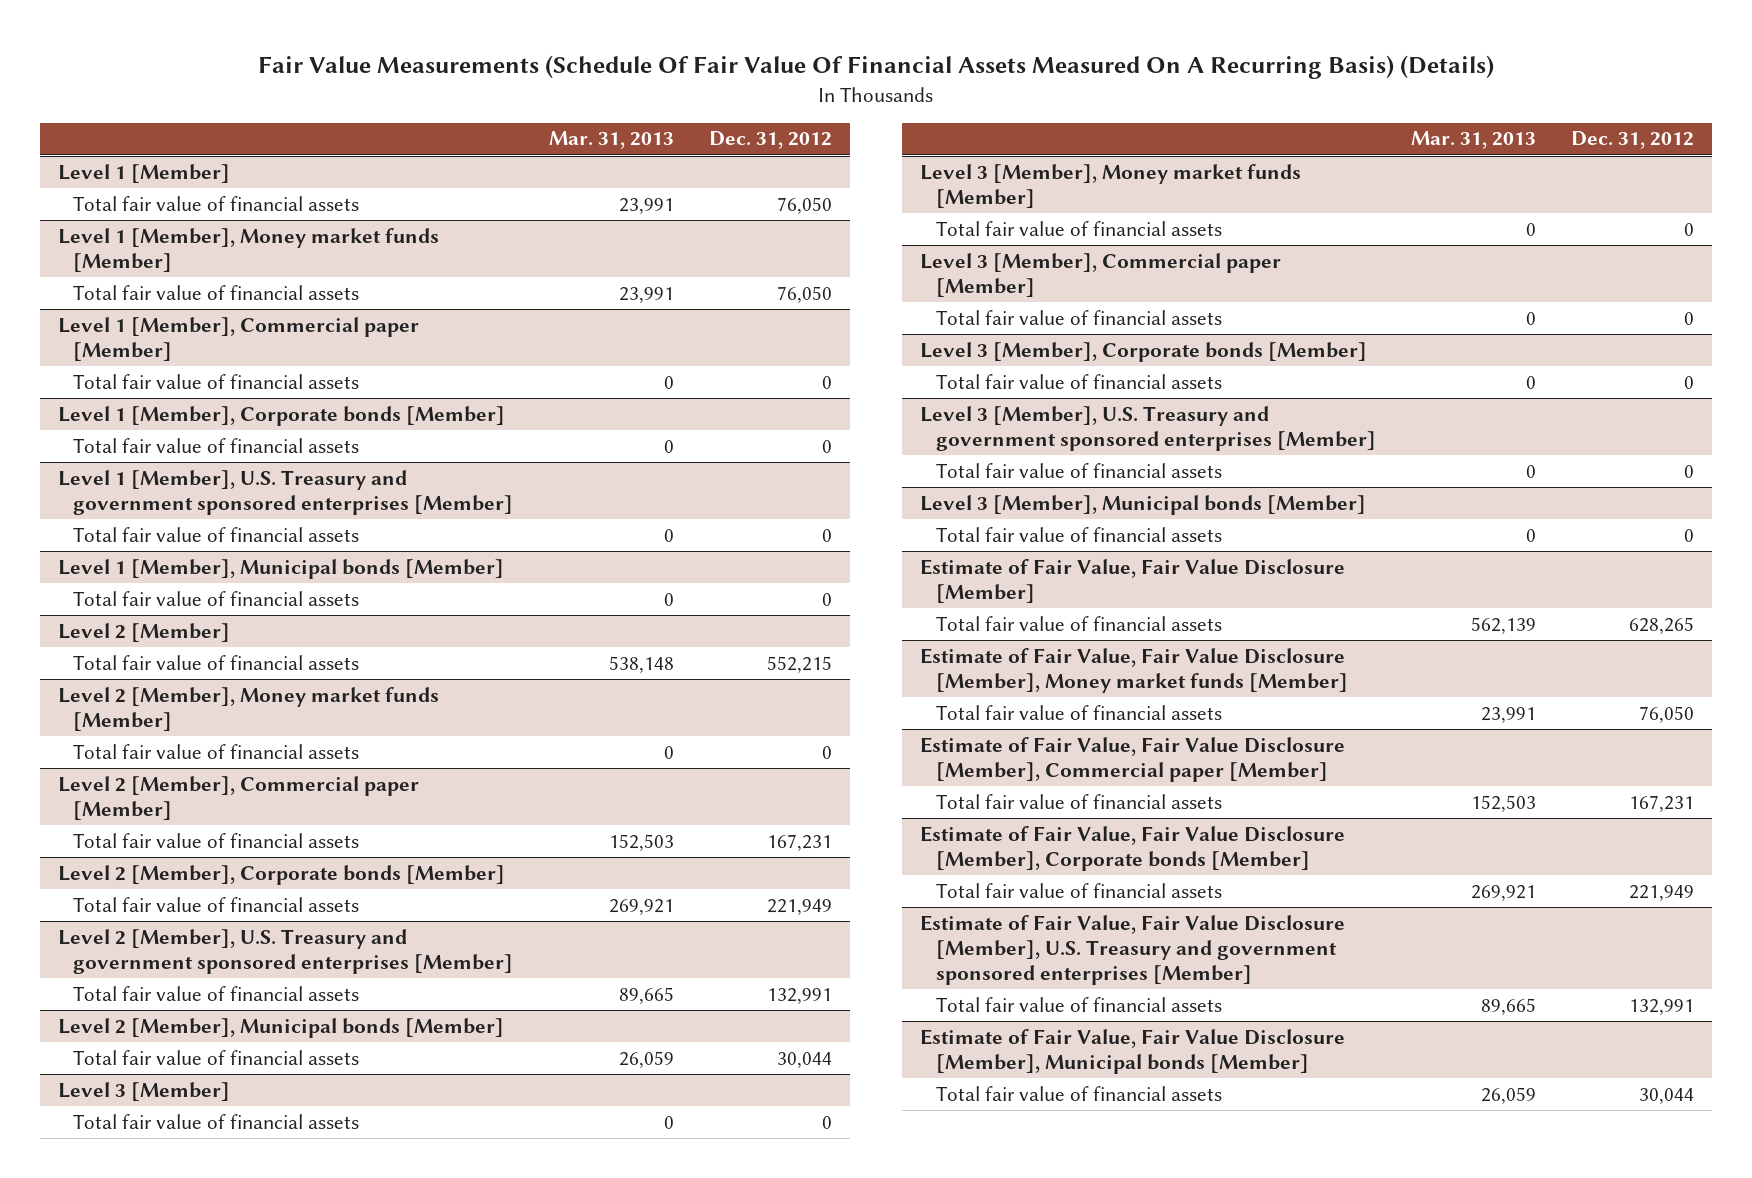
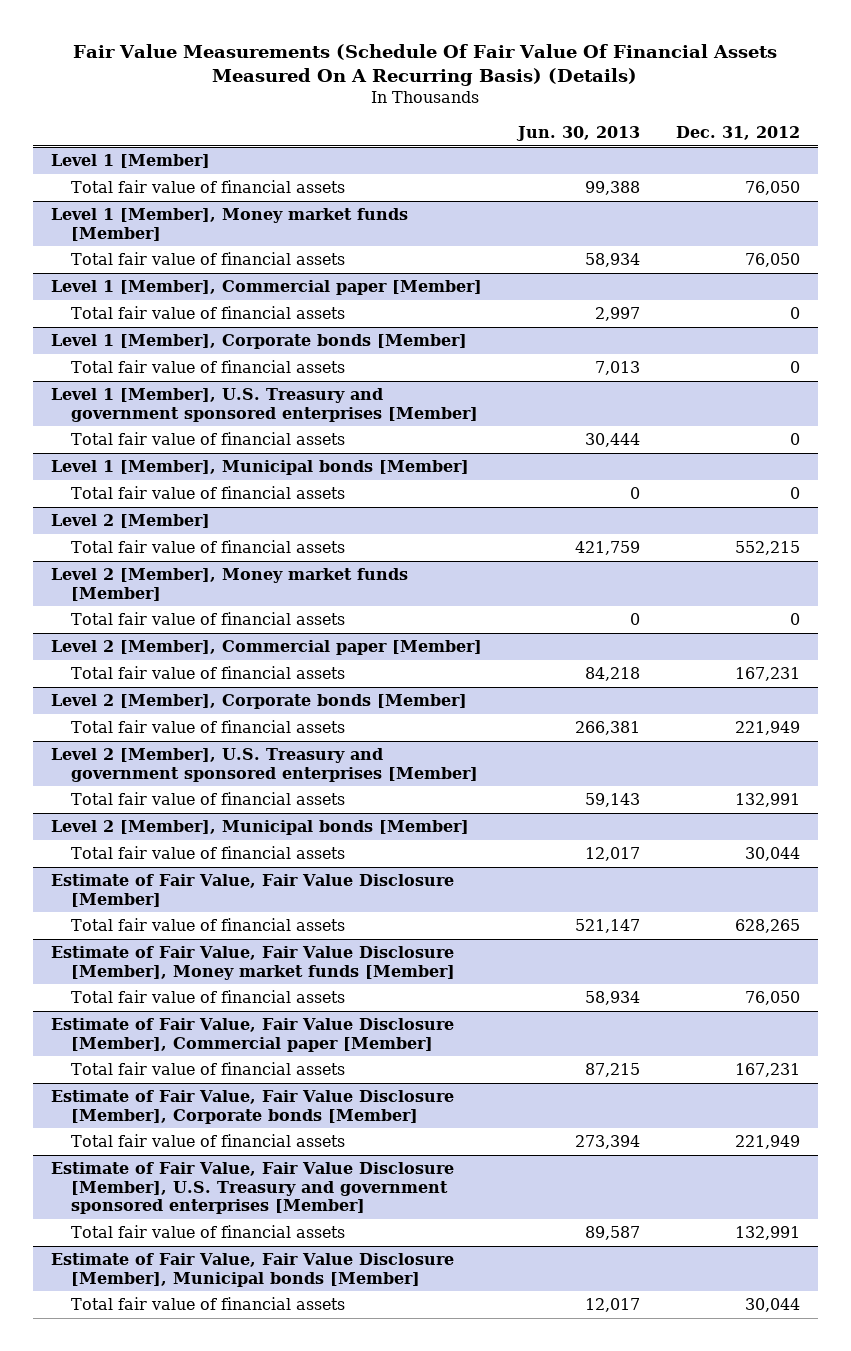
[548,131,674,150] Mar. 31, 2013 -> none
none -> [515,125,640,141] Jun. 30, 2013
[57,1081,230,1101] Level 3 [Member] -> none
[73,1113,360,1129] Total fair value of financial assets -> none
[920,163,1302,208] Level 3 [Member], Money market funds [Member] -> none
[935,220,1222,236] Total fair value of financial assets -> none
[920,252,1282,297] Level 3 [Member], Commercial paper [Member] -> none
[935,309,1222,325] Total fair value of financial assets -> none
[920,341,1368,362] Level 3 [Member], Corporate bonds [Member] -> none
[935,373,1222,389] Total fair value of financial assets -> none
[920,405,1376,451] Level 3 [Member], U.S. Treasury and government sponsored enterprises [Member] -> none
[935,462,1222,478] Total fair value of financial assets -> none
[920,494,1367,515] Level 3 [Member], Municipal bonds [Member] -> none
[935,526,1222,542] Total fair value of financial assets -> none

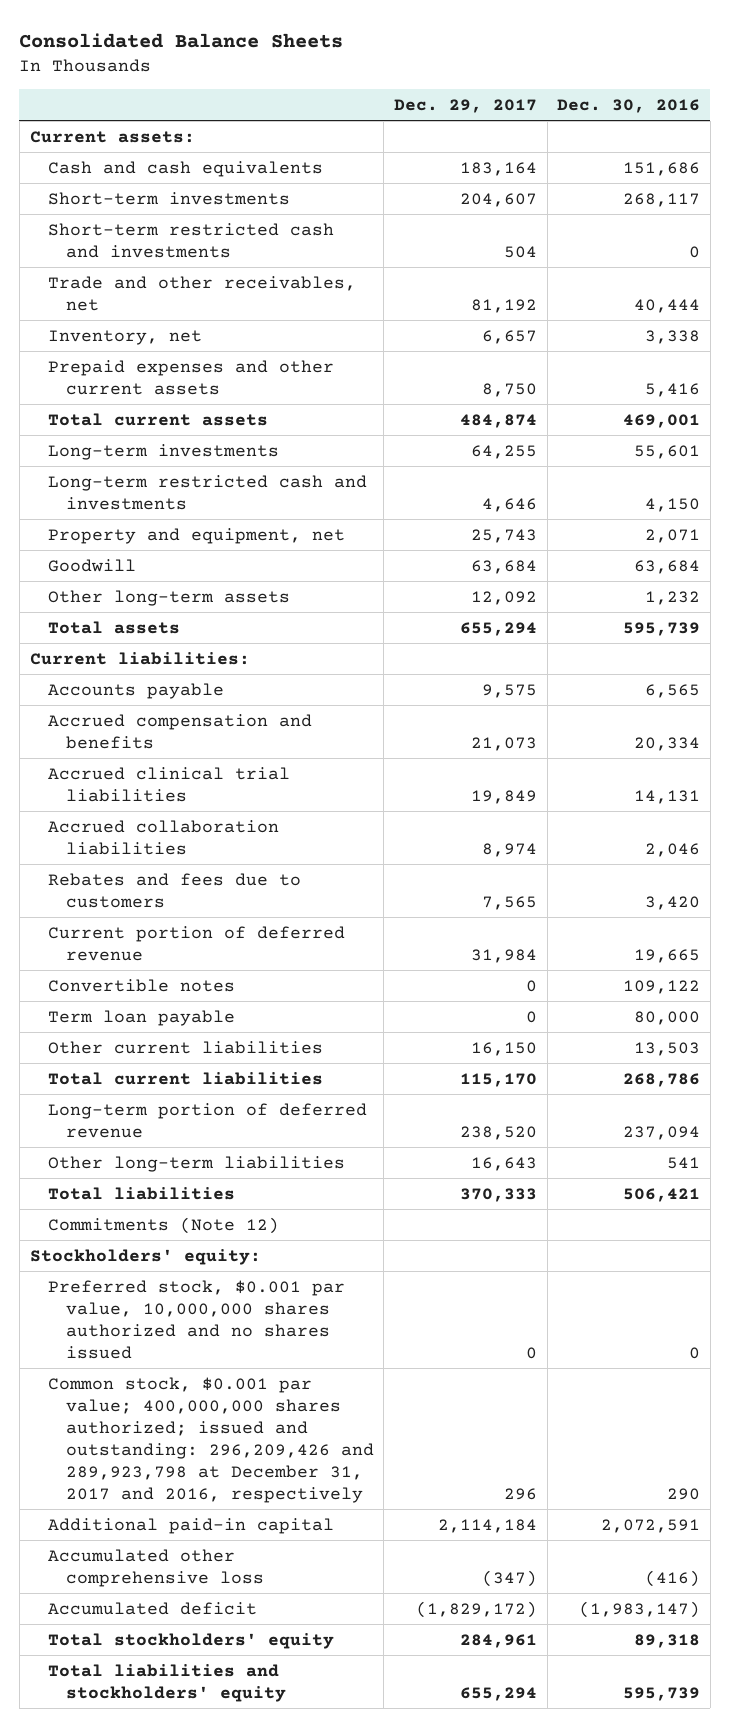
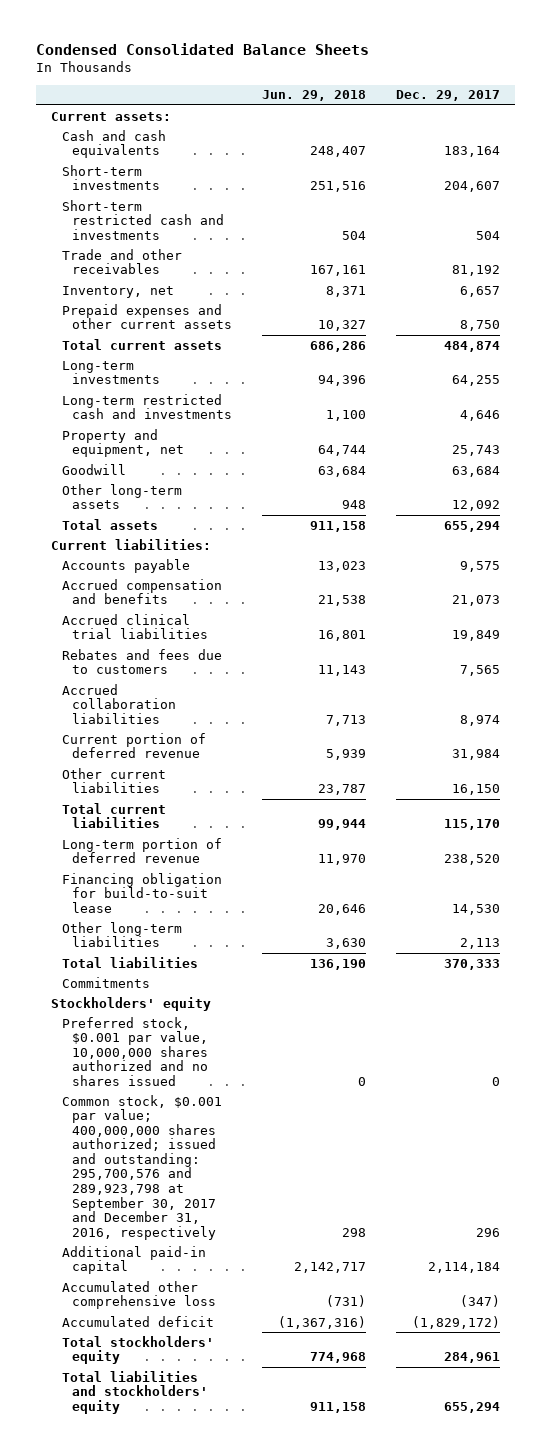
[19,33,344,49] Consolidated Balance Sheets -> [35,43,369,56] Condensed Consolidated Balance Sheets
[557,98,701,113] Dec. 30, 2016 -> none
none -> [262,90,367,102] Jun. 29, 2018
[47,275,356,311] Trade and other receivables, net -> [61,248,182,275] Trade and other receivables
[47,819,279,855] Accrued collaboration liabilities -> [61,683,177,724] Accrued collaboration liabilities
[47,978,235,992] Convertible notes -> none
[47,1009,235,1026] Term loan payable -> none
none -> [61,872,222,913] Financing obligation for build-to-suit lease
[470,1156,537,1171] 16,643 -> [459,938,500,950] 2,113
[47,1216,279,1234] Commitments (Note 12) -> [61,976,150,988] Commitments
[29,1248,261,1265] Stockholders' equity: -> [50,996,211,1011] Stockholders' equity
[47,1376,374,1503] Common stock, $0.001 par value; 400,000,000 shares authorized; issued and outstanding: 296,209,426 and 289,923,798 at December 31, 2017 and 2016, respectively -> [61,1094,222,1240] Common stock, $0.001 par value; 400,000,000 shares authorized; issued and outstanding: 295,700,576 and 289,923,798 at September 30, 2017 and December 31, 2016, respectively

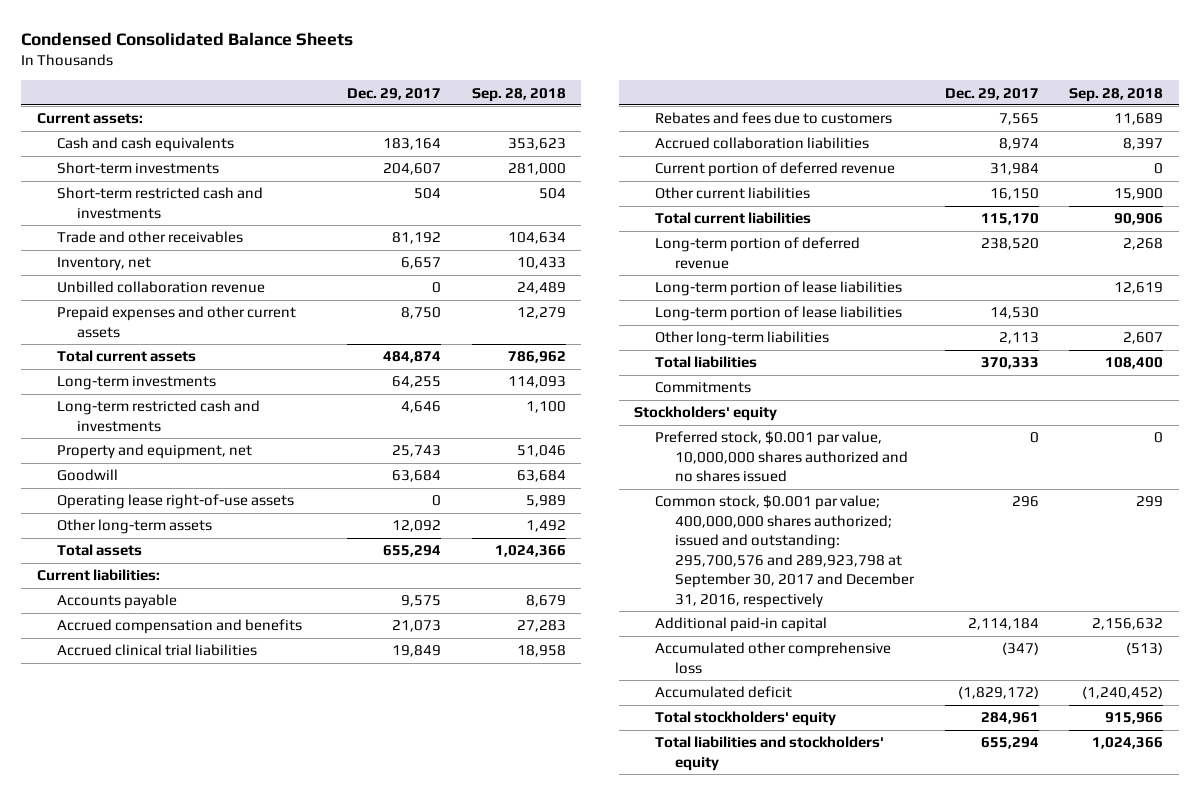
[262,90,367,102] Jun. 29, 2018 -> none
none -> [471,87,566,102] Sep. 28, 2018
none -> [56,281,265,294] Unbilled collaboration revenue
none -> [56,494,294,510] Operating lease right-of-use assets
none -> [654,281,902,297] Long-term portion of lease liabilities
[61,872,222,913] Financing obligation for build-to-suit lease -> [654,306,902,322] Long-term portion of lease liabilities

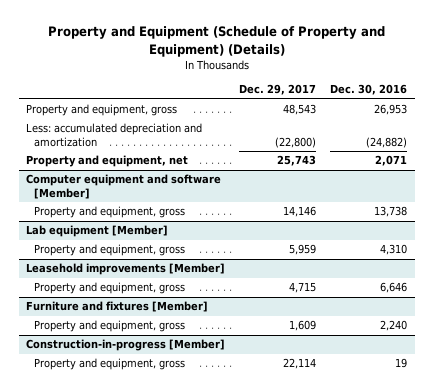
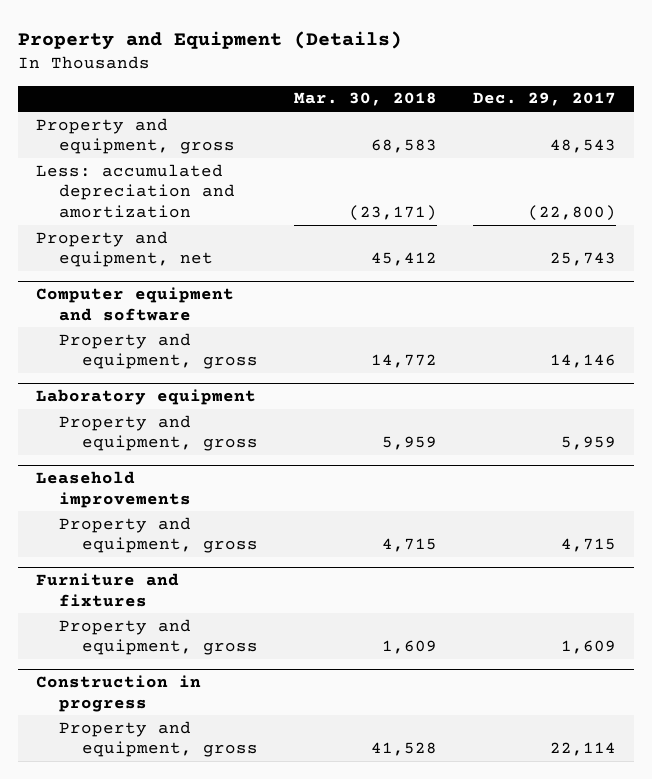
[47,26,385,57] Property and Equipment (Schedule of Property and Equipment) (Details) -> [18,31,403,51] Property and Equipment (Details)
[330,84,408,96] Dec. 30, 2016 -> none
none -> [293,92,437,107] Mar. 30, 2018
[25,174,221,199] Computer equipment and software [Member] -> [36,287,235,321] Computer equipment and software
[25,225,168,238] Lab equipment [Member] -> [36,389,257,406] Laboratory equipment
[25,263,225,276] Leasehold improvements [Member] -> [36,471,191,508] Leasehold improvements
[25,301,208,313] Furniture and fixtures [Member] -> [36,573,180,607] Furniture and fixtures
[25,339,225,352] Construction-in-progress [Member] -> [36,675,202,712] Construction in progress

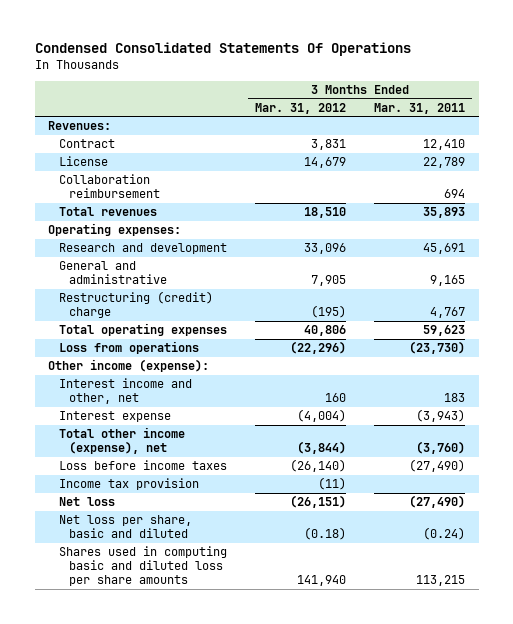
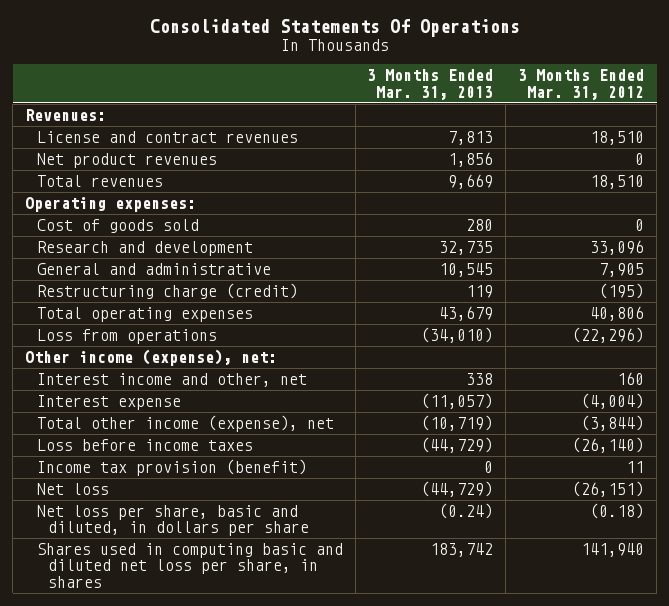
[34,41,411,56] Condensed Consolidated Statements Of Operations -> [149,19,520,38] Consolidated Statements Of Operations
[373,102,465,114] Mar. 31, 2011 -> none
none -> [367,69,494,100] 3 Months Ended Mar. 31, 2013
[58,139,115,149] Contract -> none
[58,156,108,167] License -> none
[58,174,161,199] Collaboration reimbursement -> none
none -> [36,131,298,144] License and contract revenues
none -> [36,153,217,169] Net product revenues
none -> [36,219,199,234] Cost of goods sold
[58,291,213,319] Restructuring (credit) charge -> [36,283,298,300] Restructuring charge (credit)
[48,359,210,373] Other income (expense): -> [25,349,278,367] Other income (expense), net:
[58,478,199,491] Income tax provision -> [36,459,307,477] Income tax provision (benefit)
[317,477,346,491] (11) -> [626,461,645,474] 11
[58,515,192,539] Net loss per share, basic and diluted -> [36,505,310,537] Net loss per share, basic and diluted, in dollars per share
[58,546,227,587] Shares used in computing basic and diluted loss per share amounts -> [36,543,343,588] Shares used in computing basic and diluted net loss per share, in shares

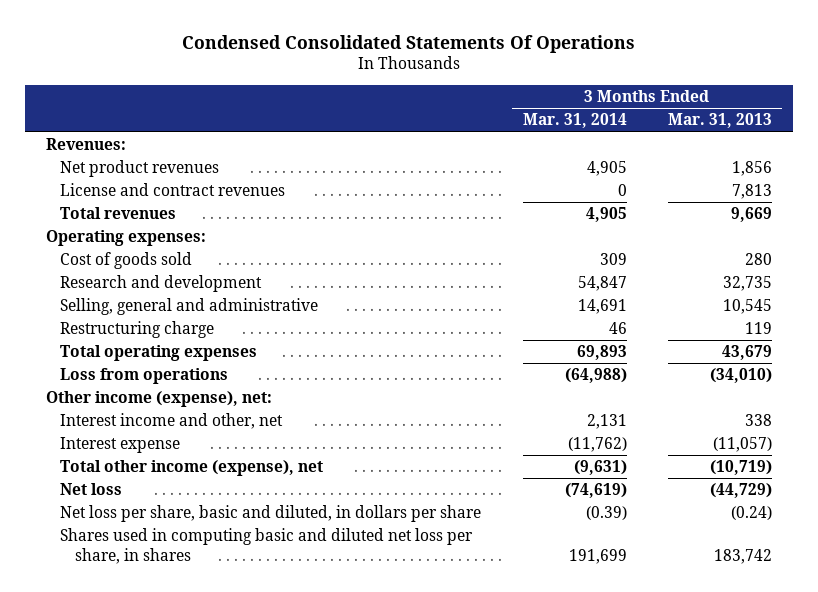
[149,19,520,38] Consolidated Statements Of Operations -> [181,34,635,53] Condensed Consolidated Statements Of Operations
[518,69,645,100] 3 Months Ended Mar. 31, 2012 -> none
none -> [522,113,627,129] Mar. 31, 2014
[36,131,298,144] License and contract revenues -> [60,183,286,197] License and contract revenues
[36,263,271,276] General and administrative -> [60,298,319,316] Selling, general and administrative
[36,283,298,300] Restructuring charge (credit) -> [60,321,215,339] Restructuring charge
[36,439,253,452] Loss before income taxes -> none
[36,459,307,477] Income tax provision (benefit) -> none

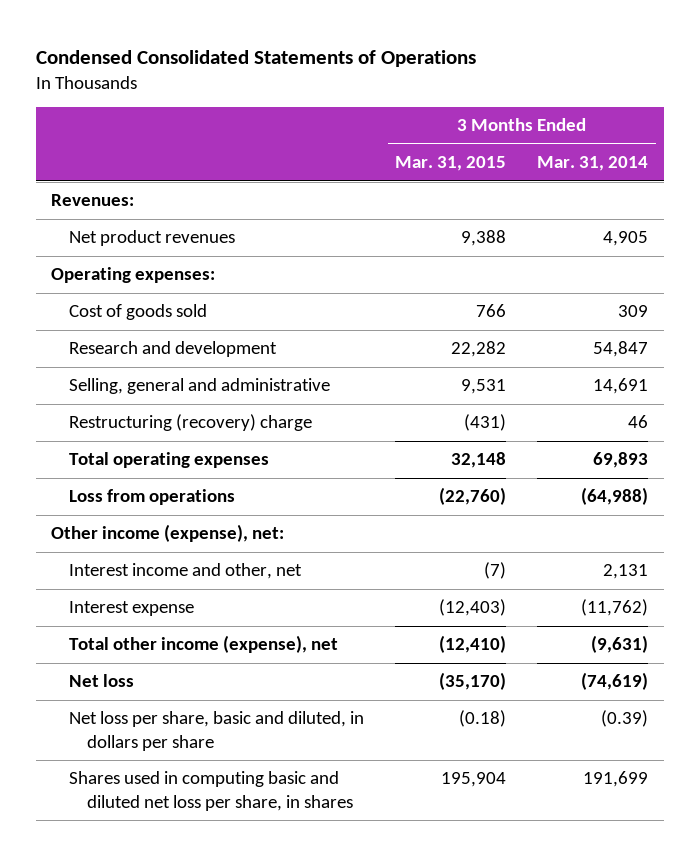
[181,34,635,53] Condensed Consolidated Statements Of Operations -> [35,50,476,68] Condensed Consolidated Statements of Operations
[668,113,773,129] Mar. 31, 2013 -> none
none -> [395,156,507,172] Mar. 31, 2015
[60,183,286,197] License and contract revenues -> none
[60,207,177,220] Total revenues -> none
[60,321,215,339] Restructuring charge -> [69,414,313,432] Restructuring (recovery) charge

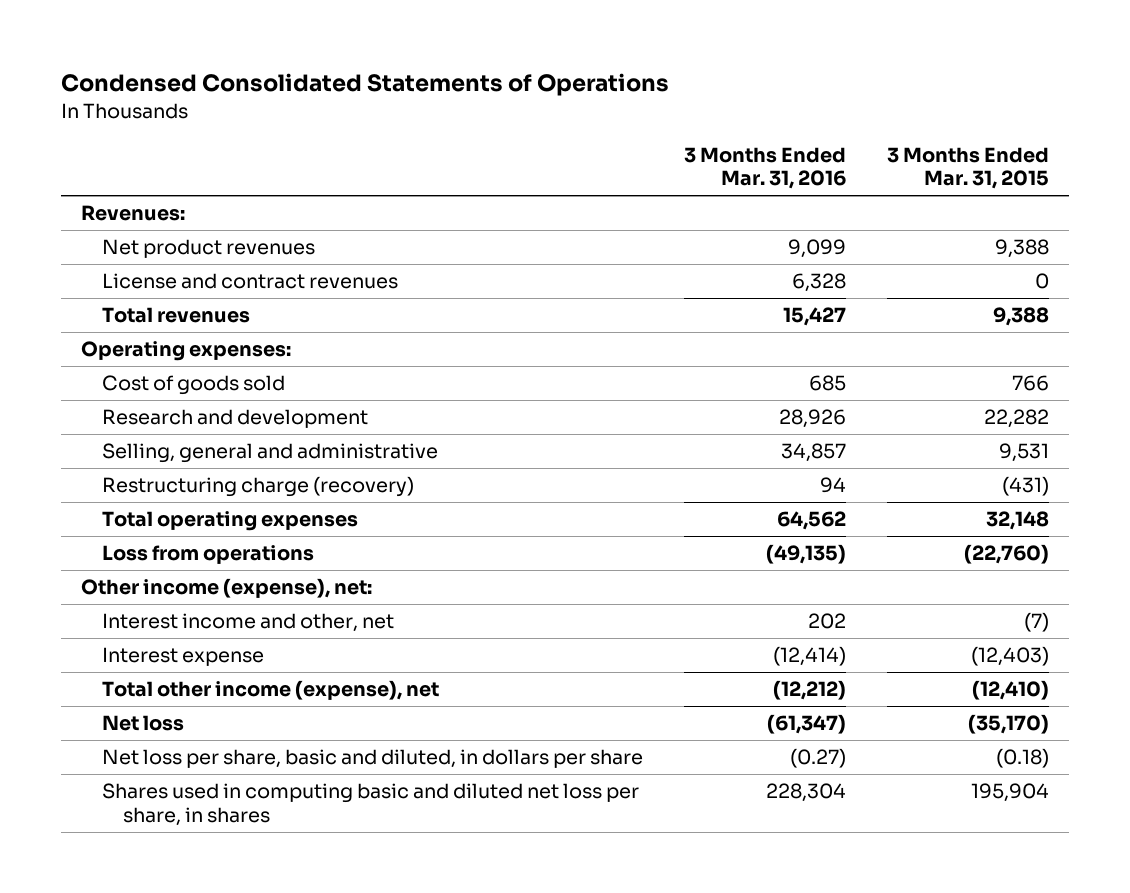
[537,156,649,172] Mar. 31, 2014 -> none
none -> [683,146,846,189] 3 Months Ended Mar. 31, 2016
none -> [102,273,399,290] License and contract revenues
none -> [102,307,251,324] Total revenues
[69,414,313,432] Restructuring (recovery) charge -> [102,476,415,498] Restructuring charge (recovery)

